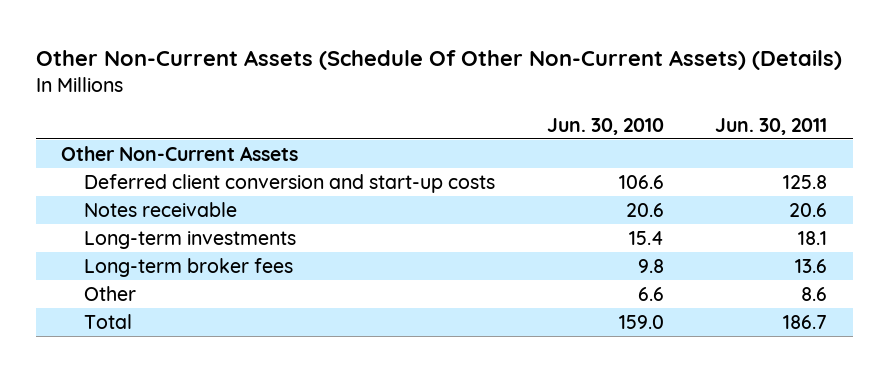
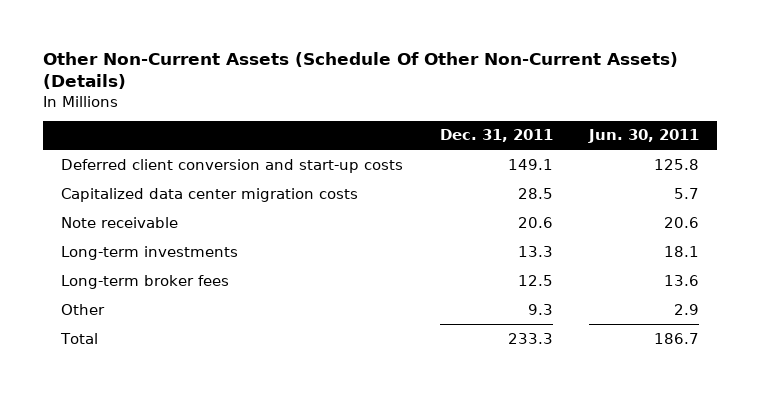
[546,117,664,135] Jun. 30, 2010 -> none
none -> [439,129,553,143] Dec. 31, 2011
[61,145,299,161] Other Non-Current Assets -> none
none -> [60,187,358,202] Capitalized data center migration costs
[84,201,238,217] Notes receivable -> [60,216,178,228] Note receivable
[800,286,827,301] 8.6 -> [674,303,700,315] 2.9

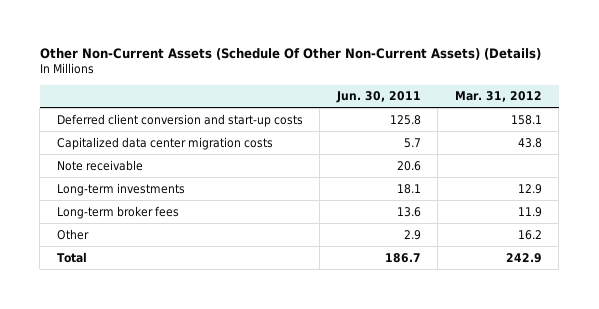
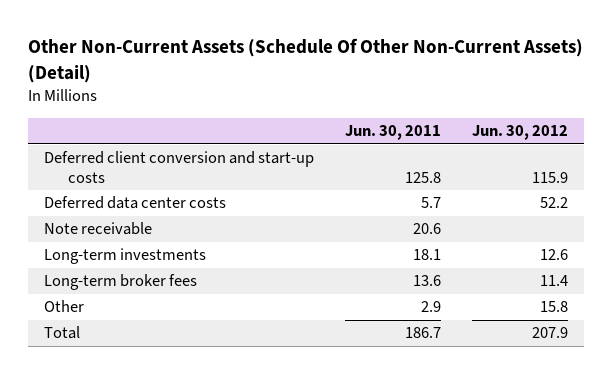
[39,47,541,60] Other Non-Current Assets (Schedule Of Other Non-Current Assets) (Details) -> [27,38,583,83] Other Non-Current Assets (Schedule Of Other Non-Current Assets) (Detail)
[454,91,542,103] Mar. 31, 2012 -> none
none -> [472,125,569,141] Jun. 30, 2012
[56,136,273,150] Capitalized data center migration costs -> [43,196,226,210] Deferred data center costs

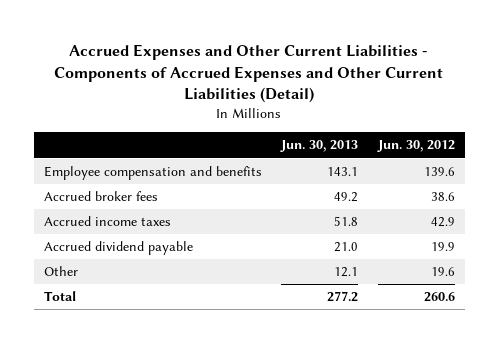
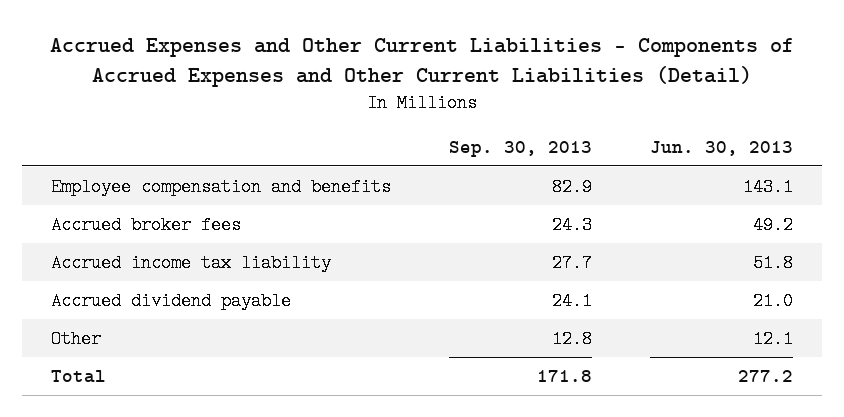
[376,140,455,153] Jun. 30, 2012 -> none
none -> [448,140,592,157] Sep. 30, 2013
[43,216,171,227] Accrued income taxes -> [50,253,331,272] Accrued income tax liability

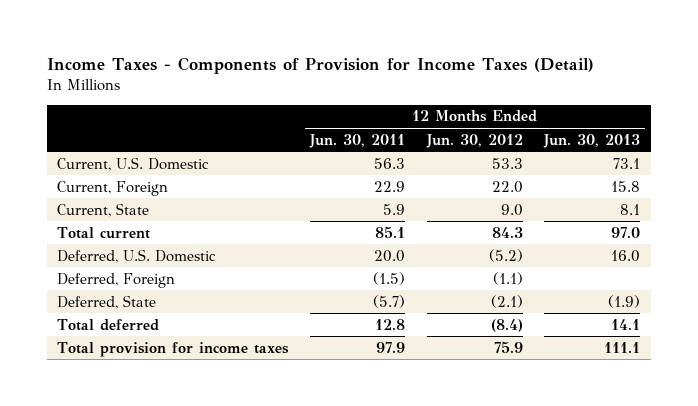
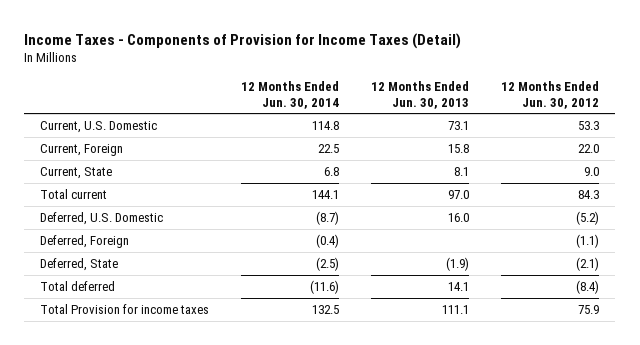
[308,133,405,148] Jun. 30, 2011 -> none
none -> [241,81,340,109] 12 Months Ended Jun. 30, 2014
[57,341,290,357] Total provision for income taxes -> [40,303,210,314] Total Provision for income taxes

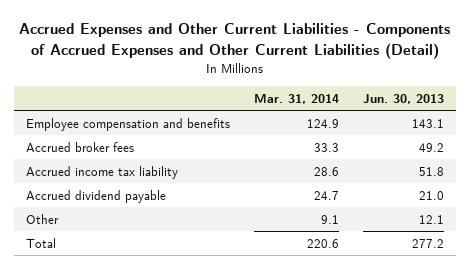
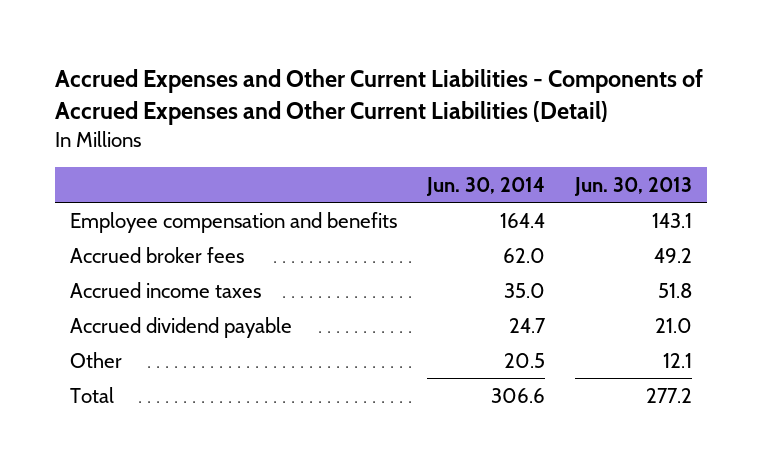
[253,93,339,104] Mar. 31, 2014 -> none
none -> [426,177,546,197] Jun. 30, 2014
[25,165,178,179] Accrued income tax liability -> [70,281,262,298] Accrued income taxes

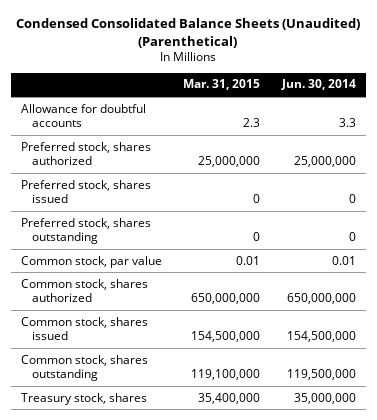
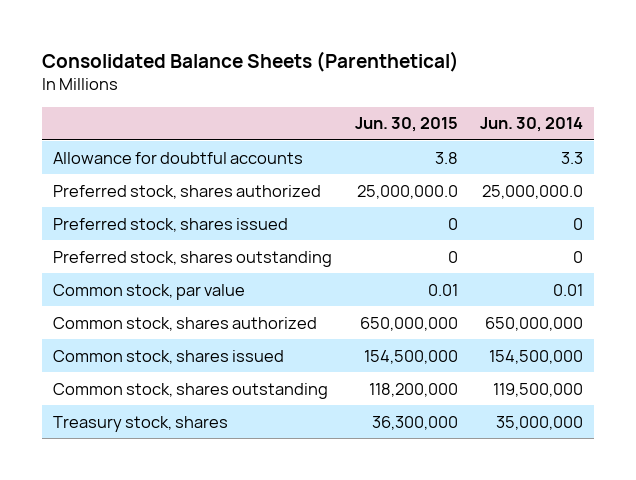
[16,18,361,48] Condensed Consolidated Balance Sheets (Unaudited) (Parenthetical) -> [42,50,460,72] Consolidated Balance Sheets (Parenthetical)
[183,79,261,91] Mar. 31, 2015 -> none
none -> [354,117,458,133] Jun. 30, 2015
[293,156,356,168] 25,000,000 -> [481,184,583,199] 25,000,000.0

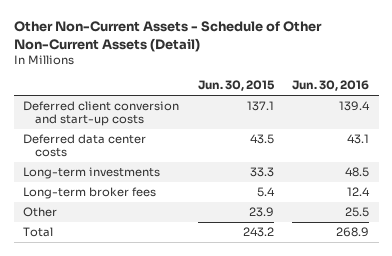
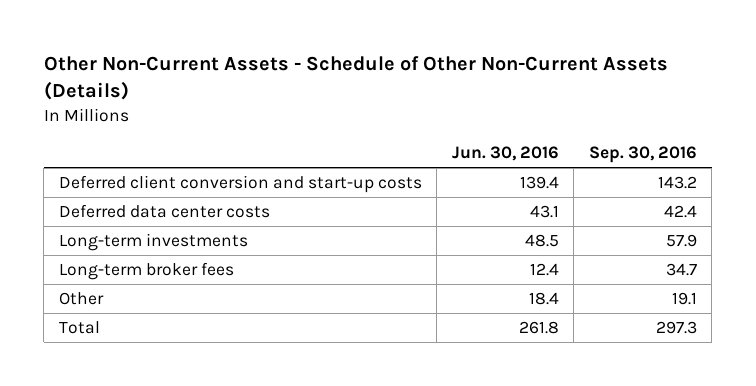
[13,21,322,52] Other Non-Current Assets - Schedule of Other Non-Current Assets (Detail) -> [43,56,668,101] Other Non-Current Assets - Schedule of Other Non-Current Assets (Details)
[197,80,275,92] Jun. 30, 2015 -> none
none -> [588,146,697,164] Sep. 30, 2016
[345,207,370,218] 25.5 -> [528,292,559,306] 18.4
[336,227,370,238] 268.9 -> [518,321,559,335] 261.8

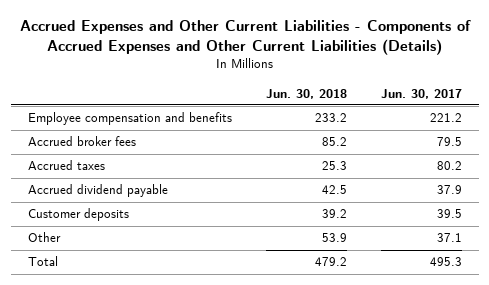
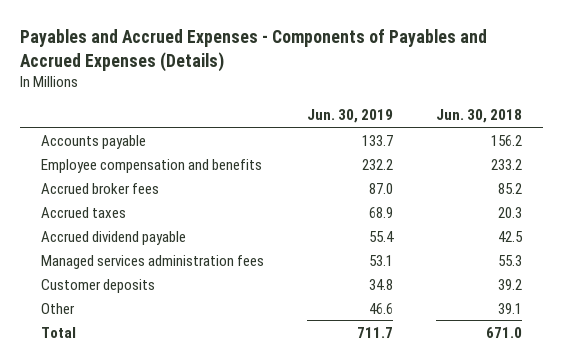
[19,19,471,55] Accrued Expenses and Other Current Liabilities - Components of Accrued Expenses and Other Current Liabilities (Details) -> [19,29,487,72] Payables and Accrued Expenses - Components of Payables and Accrued Expenses (Details)
[380,88,462,99] Jun. 30, 2017 -> none
none -> [307,109,394,124] Jun. 30, 2019
none -> [41,134,147,149] Accounts payable
[321,161,347,171] 25.3 -> [497,206,522,218] 20.3
none -> [41,254,265,269] Managed services administration fees
[321,233,347,243] 53.9 -> [497,302,522,314] 39.1
[314,257,347,267] 479.2 -> [485,326,522,338] 671.0

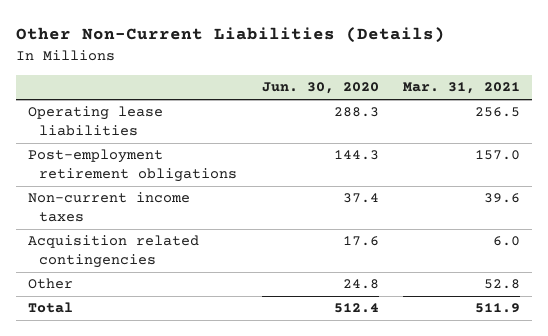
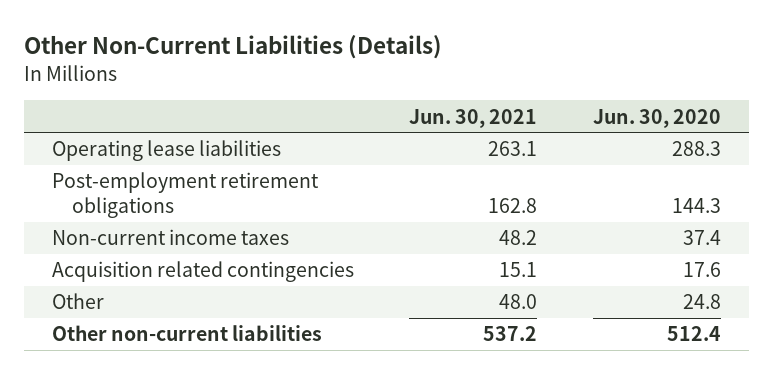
[402,82,520,95] Mar. 31, 2021 -> none
none -> [409,108,538,128] Jun. 30, 2021
[28,302,74,314] Total -> [51,325,322,342] Other non-current liabilities

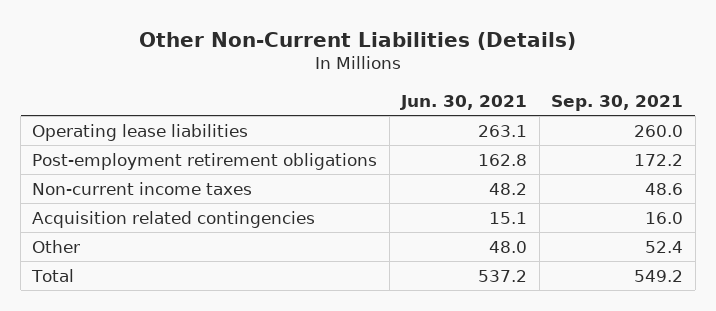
[593,108,722,128] Jun. 30, 2020 -> none
none -> [551,94,684,111] Sep. 30, 2021
[51,325,322,342] Other non-current liabilities -> [31,268,75,282] Total

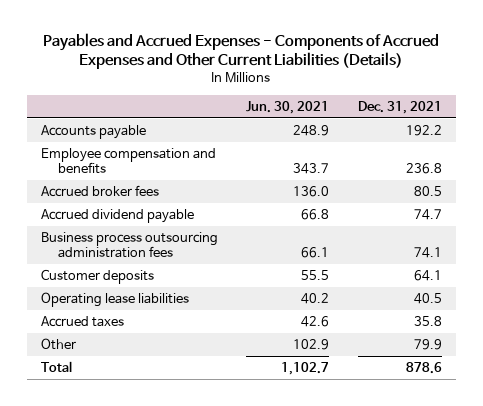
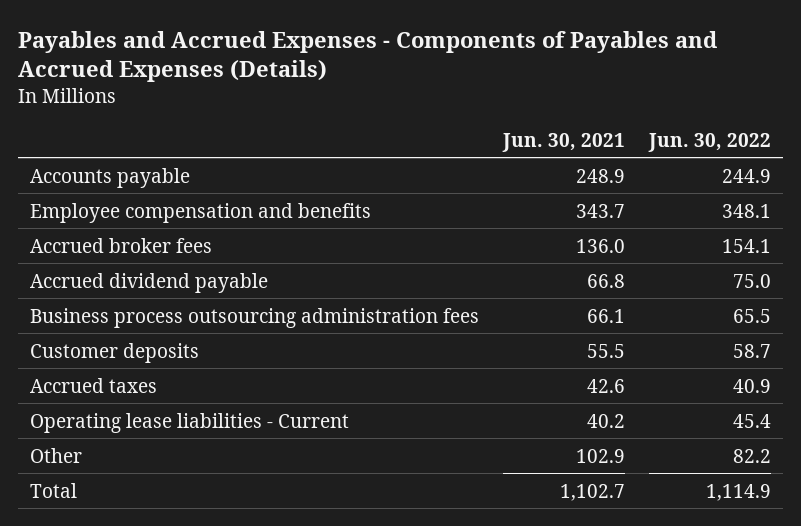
[43,33,440,70] Payables and Accrued Expenses - Components of Accrued Expenses and Other Current Liabilities (Details) -> [18,30,718,83] Payables and Accrued Expenses - Components of Payables and Accrued Expenses (Details)
[357,100,442,114] Dec. 31, 2021 -> none
none -> [647,132,771,152] Jun. 30, 2022
[40,291,189,307] Operating lease liabilities -> none
none -> [30,412,350,433] Operating lease liabilities - Current

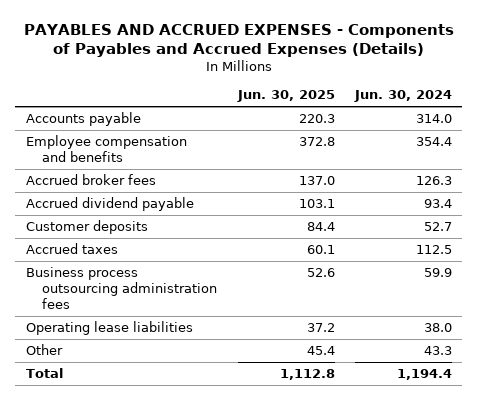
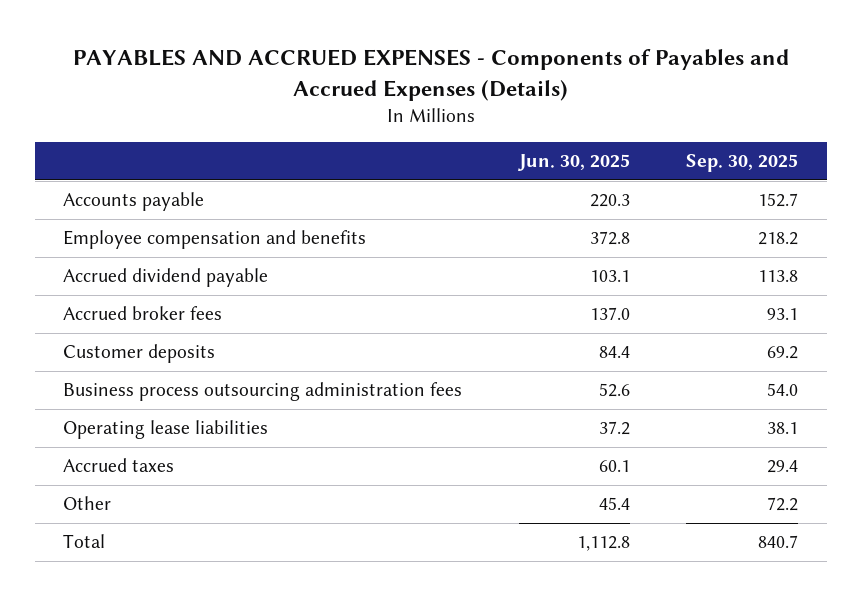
[354,90,453,103] Jun. 30, 2024 -> none
none -> [686,154,799,173] Sep. 30, 2025
[25,174,156,186] Accrued broker fees -> [63,306,223,321] Accrued broker fees
[25,243,118,255] Accrued taxes -> [63,458,175,473] Accrued taxes

